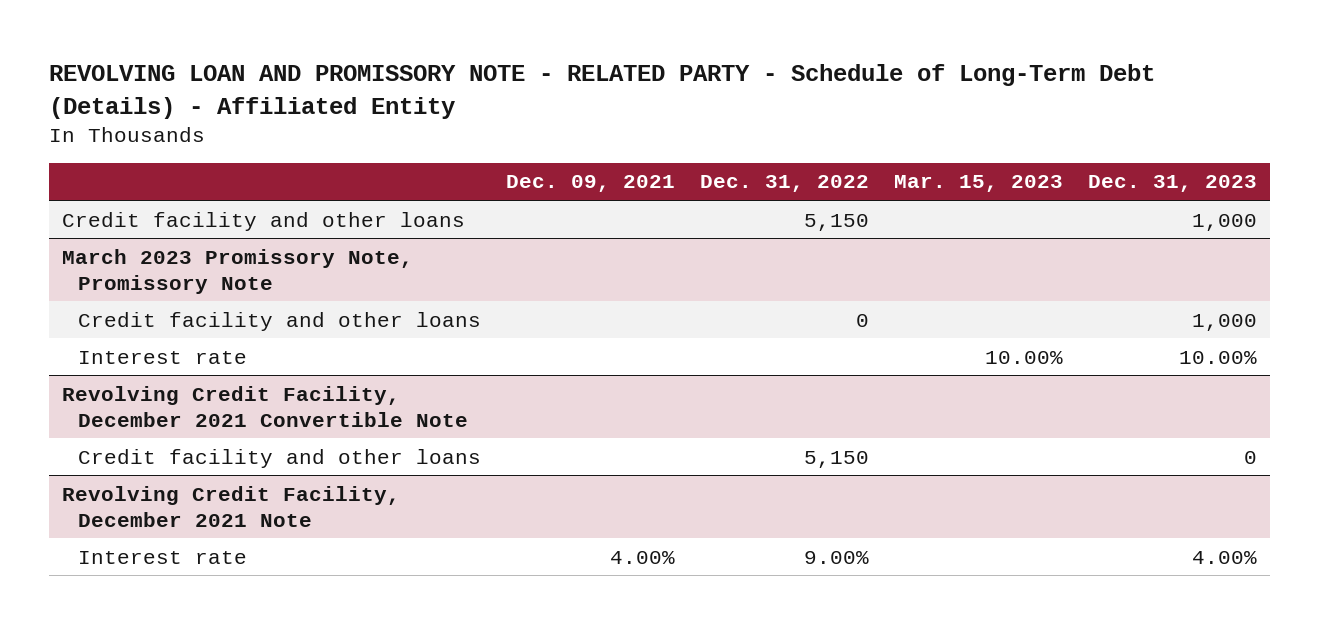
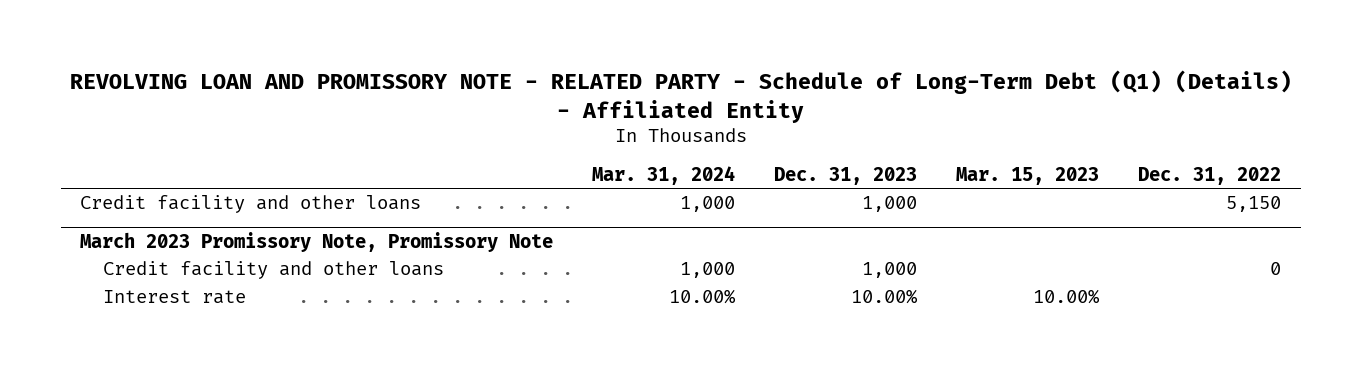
[49,64,1156,119] REVOLVING LOAN AND PROMISSORY NOTE - RELATED PARTY - Schedule of Long-Term Debt (Details) - Affiliated Entity -> [69,70,1292,123] REVOLVING LOAN AND PROMISSORY NOTE - RELATED PARTY - Schedule of Long-Term Debt (Q1) (Details) - Affiliated Entity
[505,175,675,193] Dec. 09, 2021 -> none
none -> [592,165,736,185] Mar. 31, 2024
[61,385,468,427] Revolving Credit Facility, December 2021 Convertible Note -> none
[77,448,481,468] Credit facility and other loans -> none
[61,485,400,527] Revolving Credit Facility, December 2021 Note -> none
[77,550,247,564] Interest rate -> none

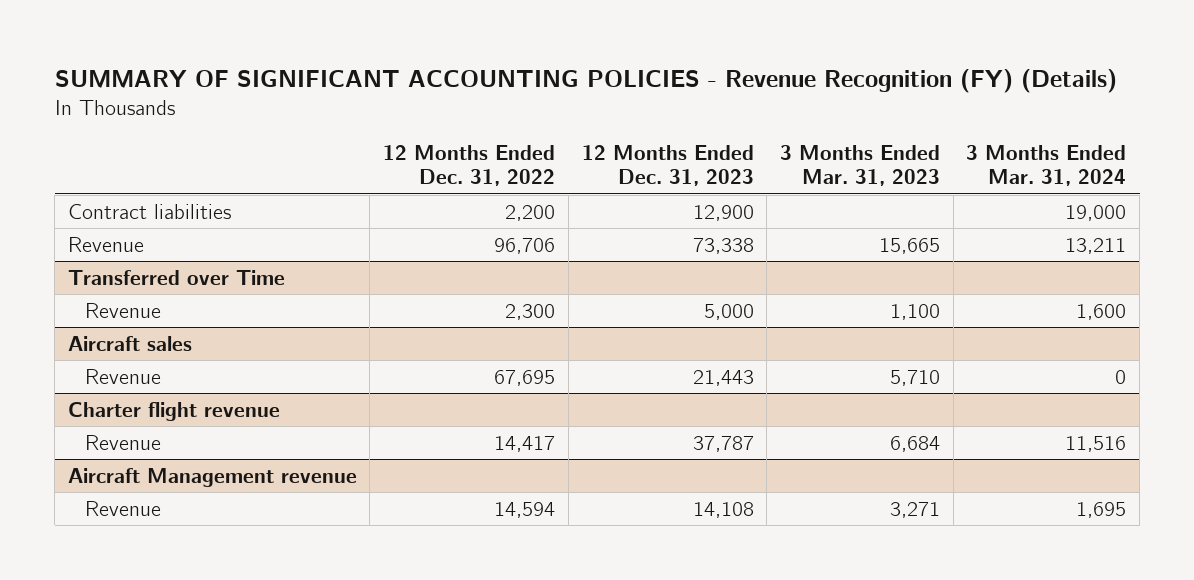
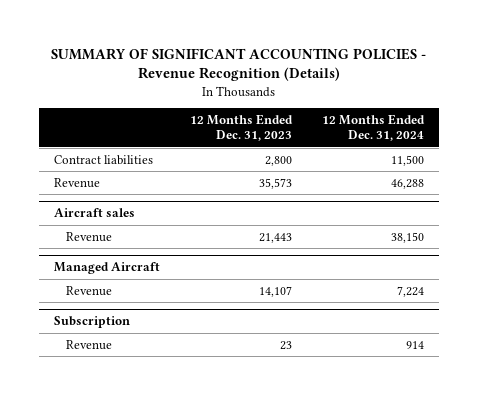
[54,68,1117,93] SUMMARY OF SIGNIFICANT ACCOUNTING POLICIES - Revenue Recognition (FY) (Details) -> [50,47,426,82] SUMMARY OF SIGNIFICANT ACCOUNTING POLICIES - Revenue Recognition (Details)
[383,144,556,187] 12 Months Ended Dec. 31, 2022 -> none
[779,144,940,187] 3 Months Ended Mar. 31, 2023 -> none
[966,144,1127,187] 3 Months Ended Mar. 31, 2024 -> none
none -> [322,114,426,142] 12 Months Ended Dec. 31, 2024
[67,269,285,285] Transferred over Time -> none
[84,302,161,318] Revenue -> none
[692,204,754,221] 12,900 -> [264,155,292,166] 2,800
[692,237,754,254] 73,338 -> [258,177,292,189] 35,573
[67,401,280,421] Charter flight revenue -> [53,262,160,275] Managed Aircraft
[692,435,754,452] 37,787 -> [258,285,292,297] 14,107
[67,467,357,487] Aircraft Management revenue -> [53,316,130,329] Subscription
[692,501,754,518] 14,108 -> [279,340,292,350] 23

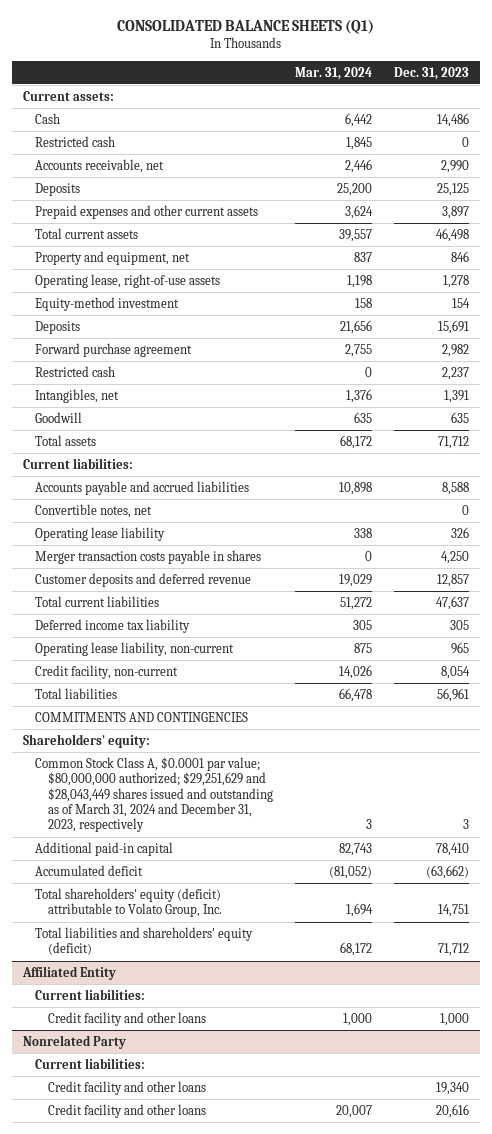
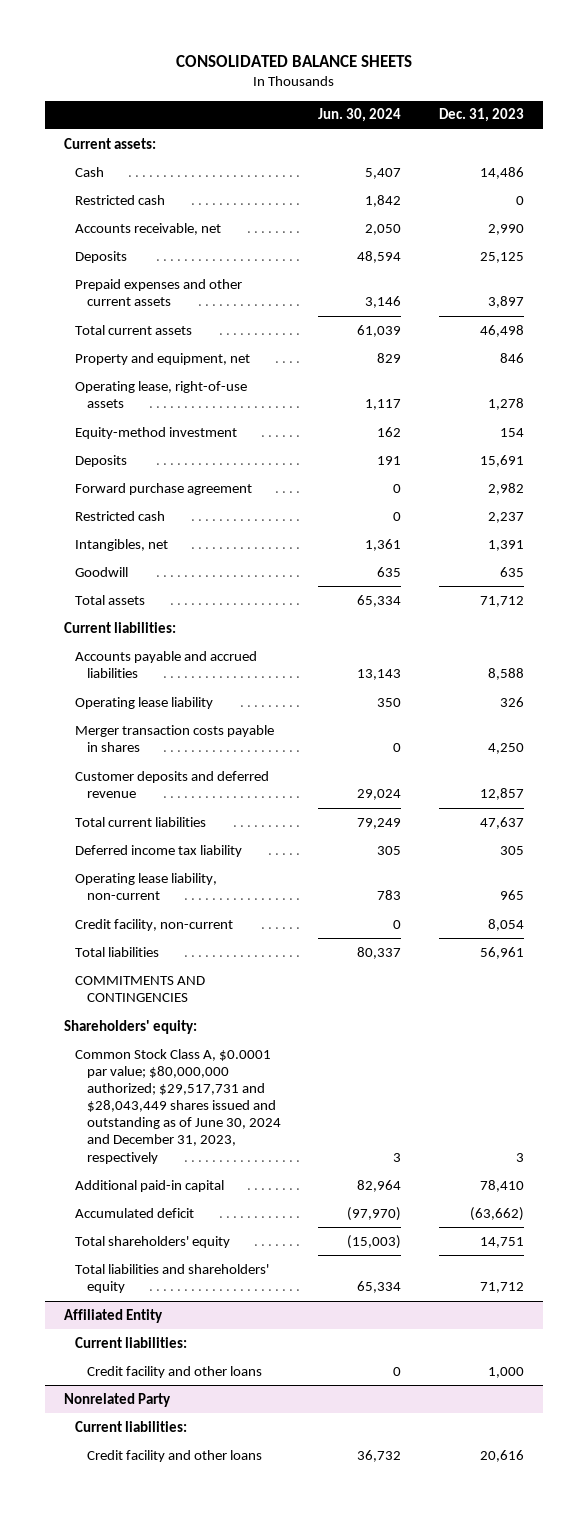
[116,20,374,35] CONSOLIDATED BALANCE SHEETS (Q1) -> [175,54,412,67] CONSOLIDATED BALANCE SHEETS
[294,66,372,80] Mar. 31, 2024 -> none
none -> [318,108,402,123] Jun. 30, 2024
[35,503,153,518] Convertible notes, net -> none
[35,756,273,833] Common Stock Class A, $0.0001 par value; $80,000,000 authorized; $29,251,629 and $28,043,449 shares issued and outstanding as of March 31, 2024 and December 31, 2023, respectively -> [75,1048,281,1164] Common Stock Class A, $0.0001 par value; $80,000,000 authorized; $29,517,731 and $28,043,449 shares issued and outstanding as of June 30, 2024 and December 31, 2023, respectively
[35,887,222,918] Total shareholders' equity (deficit) attributable to Volato Group, Inc. -> [75,1235,231,1248] Total shareholders' equity
[35,926,254,956] Total liabilities and shareholders' equity (deficit) -> [75,1263,270,1293] Total liabilities and shareholders' equity
[47,1080,206,1095] Credit facility and other loans -> none

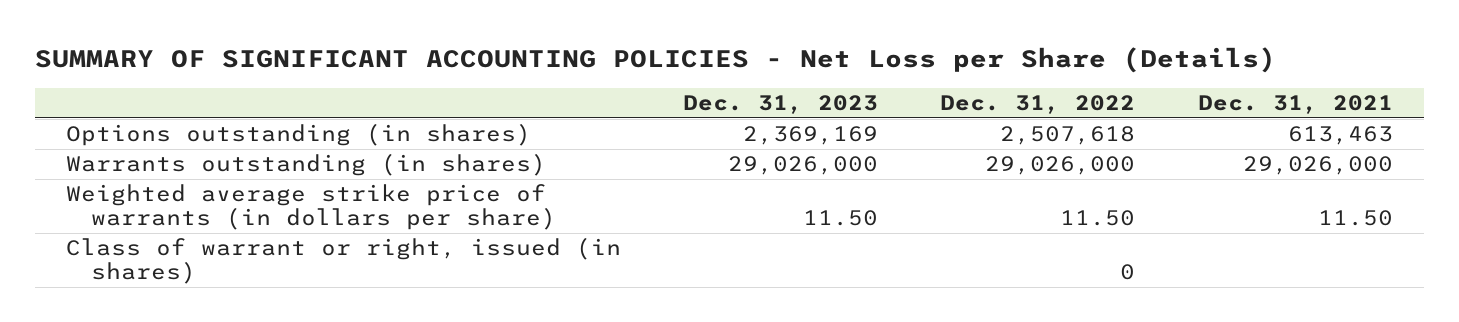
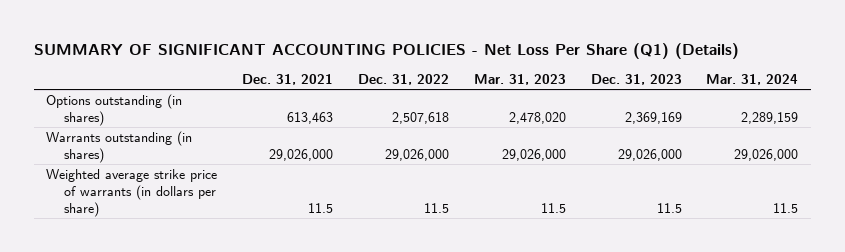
[35,47,1277,74] SUMMARY OF SIGNIFICANT ACCOUNTING POLICIES - Net Loss per Share (Details) -> [33,42,739,59] SUMMARY OF SIGNIFICANT ACCOUNTING POLICIES - Net Loss Per Share (Q1) (Details)
none -> [473,73,566,85] Mar. 31, 2023
none -> [706,73,799,85] Mar. 31, 2024
[66,237,622,285] Class of warrant or right, issued (in shares) -> none
[803,210,879,227] 11.50 -> [656,202,682,213] 11.5
[1060,210,1136,227] 11.50 -> [423,202,449,213] 11.5
[1317,210,1393,227] 11.50 -> [308,202,334,213] 11.5

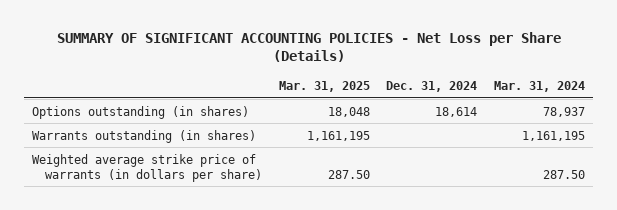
[33,42,739,59] SUMMARY OF SIGNIFICANT ACCOUNTING POLICIES - Net Loss Per Share (Q1) (Details) -> [56,31,561,63] SUMMARY OF SIGNIFICANT ACCOUNTING POLICIES - Net Loss per Share (Details)
[242,73,334,85] Dec. 31, 2021 -> none
[357,73,449,85] Dec. 31, 2022 -> none
[473,73,566,85] Mar. 31, 2023 -> none
[590,73,682,85] Dec. 31, 2023 -> none
none -> [278,81,370,93] Mar. 31, 2025
none -> [386,81,478,93] Dec. 31, 2024
[741,111,799,124] 2,289,159 -> [543,106,586,117] 78,937
[734,148,799,161] 29,026,000 -> [522,130,586,141] 1,161,195
[773,202,799,213] 11.5 -> [543,169,586,179] 287.50

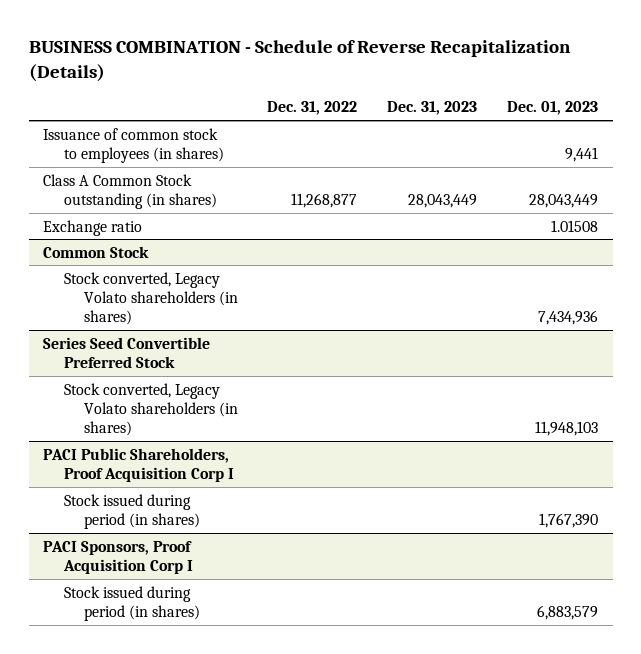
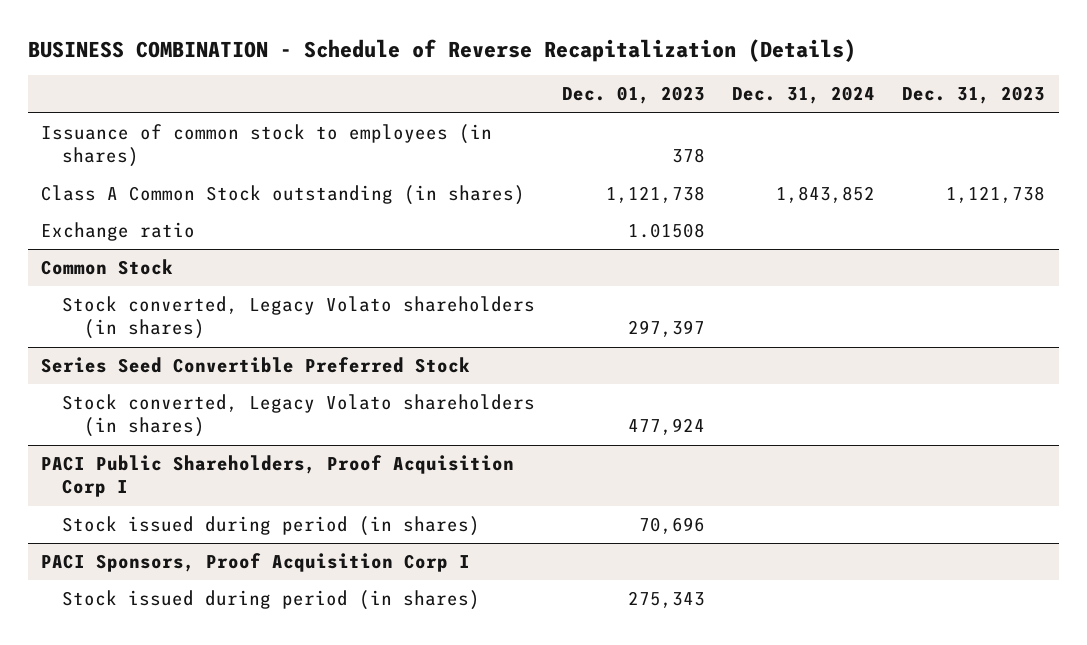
[267,101,358,116] Dec. 31, 2022 -> none
none -> [732,86,876,105] Dec. 31, 2024
[564,146,598,162] 9,441 -> [672,148,706,164] 378
[408,193,478,208] 28,043,449 -> [946,186,1046,204] 1,121,738
[528,193,598,208] 28,043,449 -> [606,186,706,204] 1,121,738
[537,310,598,326] 7,434,936 -> [628,320,706,338] 297,397
[534,421,598,437] 11,948,103 -> [628,418,706,436] 477,924
[538,512,598,528] 1,767,390 -> [639,517,706,535] 70,696
[536,604,598,620] 6,883,579 -> [628,591,706,609] 275,343

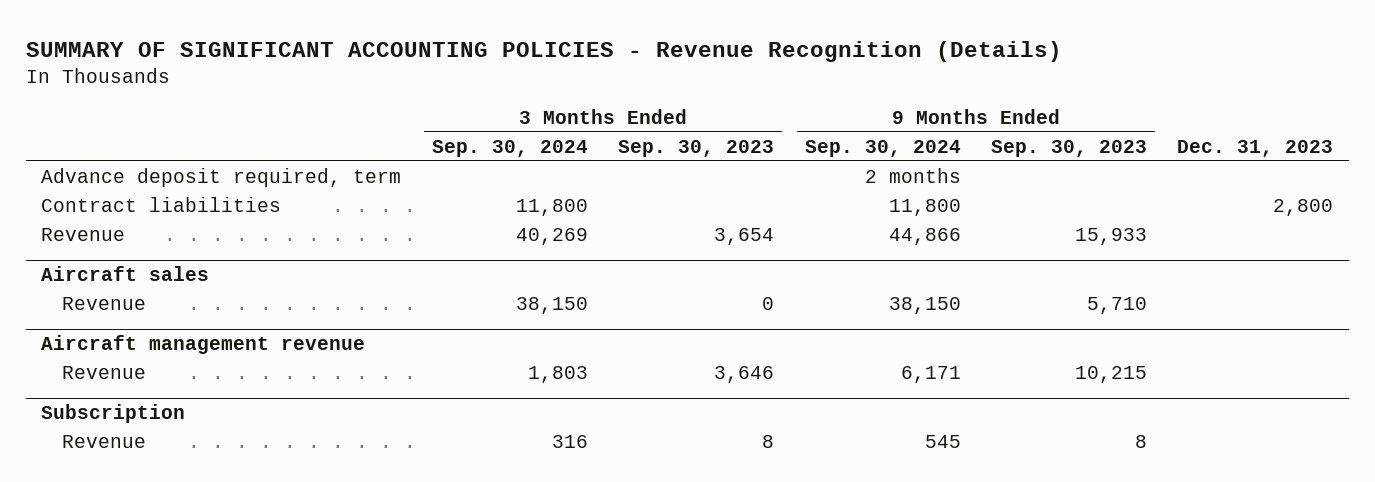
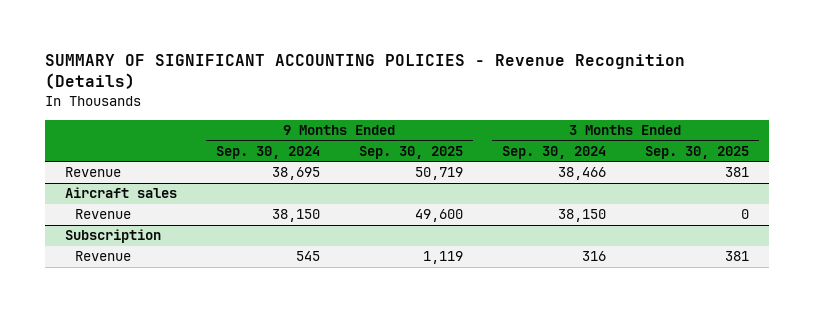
[618,139,775,157] Sep. 30, 2023 -> none
[991,139,1148,157] Sep. 30, 2023 -> none
[1177,139,1334,157] Dec. 31, 2023 -> none
none -> [358,145,463,159] Sep. 30, 2025
none -> [645,145,750,159] Sep. 30, 2025
[41,167,402,187] Advance deposit required, term -> none
[41,196,282,212] Contract liabilities -> none
[515,227,588,245] 40,269 -> [557,167,606,181] 38,466
[888,227,961,245] 44,866 -> [271,167,320,181] 38,695
[41,335,366,355] Aircraft management revenue -> none
[61,365,146,379] Revenue -> none

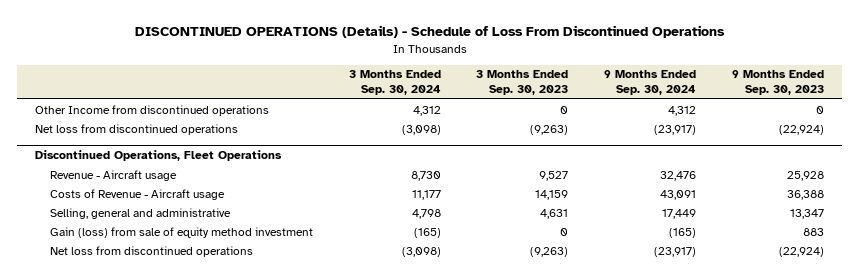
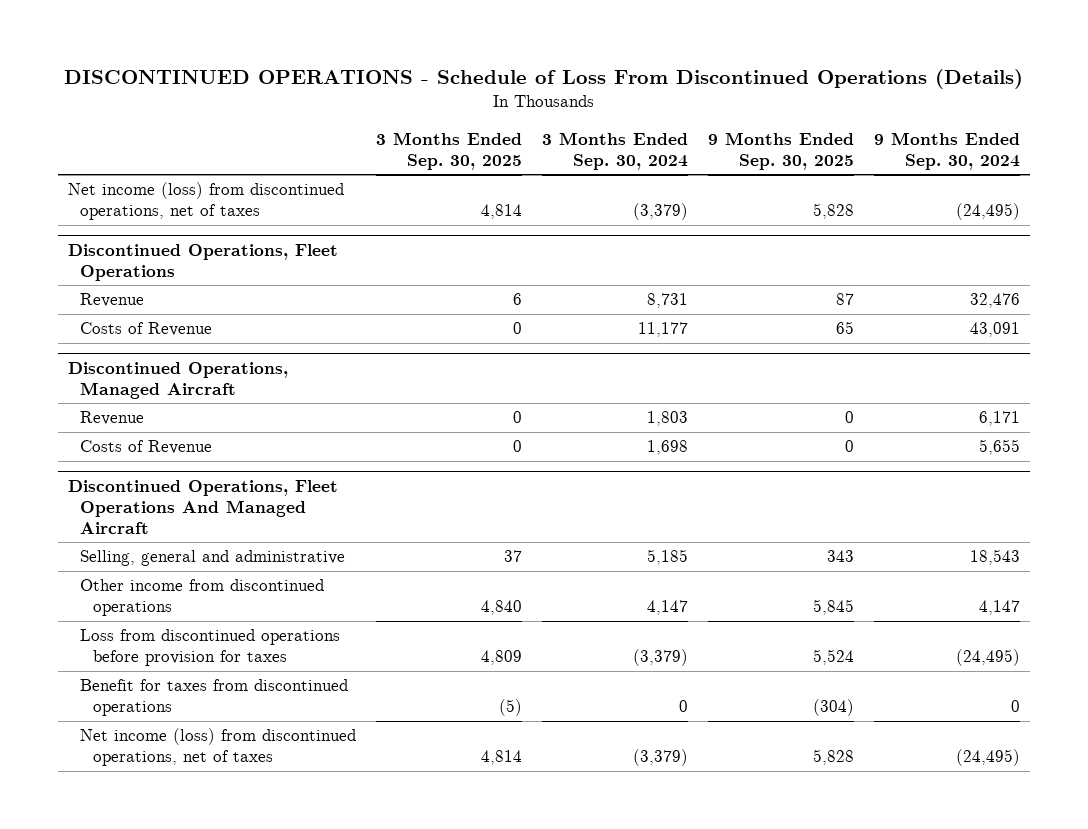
[134,25,725,39] DISCONTINUED OPERATIONS (Details) - Schedule of Loss From Discontinued Operations -> [64,69,1024,90] DISCONTINUED OPERATIONS - Schedule of Loss From Discontinued Operations (Details)
[476,70,569,96] 3 Months Ended Sep. 30, 2023 -> none
[731,70,824,96] 9 Months Ended Sep. 30, 2023 -> none
none -> [376,131,523,170] 3 Months Ended Sep. 30, 2025
none -> [708,131,855,170] 9 Months Ended Sep. 30, 2025
[35,104,270,116] Other Income from discontinued operations -> none
[35,123,239,135] Net loss from discontinued operations -> [67,182,344,221] Net income (loss) from discontinued operations, net of taxes
[401,124,441,135] (3,098) -> [633,203,689,221] (3,379)
[654,124,697,135] (23,917) -> [956,203,1021,221] (24,495)
[49,226,313,238] Gain (loss) from sale of equity method investment -> none
[49,169,177,181] Revenue - Aircraft usage -> [80,293,145,308] Revenue
[410,170,441,181] 8,730 -> [647,293,689,309] 8,731
[49,188,225,200] Costs of Revenue - Aircraft usage -> [80,322,213,337] Costs of Revenue
none -> [67,361,288,399] Discontinued Operations, Managed Aircraft
none -> [80,411,145,426] Revenue
none -> [80,440,213,455] Costs of Revenue
none -> [67,479,338,534] Discontinued Operations, Fleet Operations And Managed Aircraft
[411,208,441,219] 4,798 -> [647,549,689,566] 5,185
[662,208,697,219] 17,449 -> [970,549,1021,566] 18,543
none -> [80,579,325,617] Other income from discontinued operations
none -> [80,629,341,667] Loss from discontinued operations before provision for taxes
none -> [80,679,349,717] Benefit for taxes from discontinued operations
[49,245,253,257] Net loss from discontinued operations -> [80,728,357,767] Net income (loss) from discontinued operations, net of taxes
[401,246,441,257] (3,098) -> [633,749,689,767] (3,379)
[654,246,697,257] (23,917) -> [956,749,1021,767] (24,495)

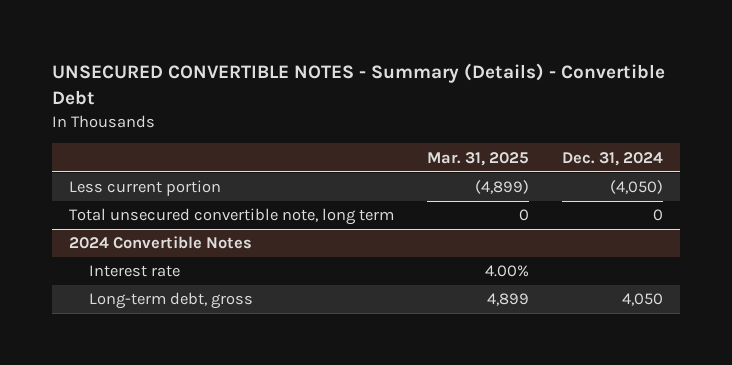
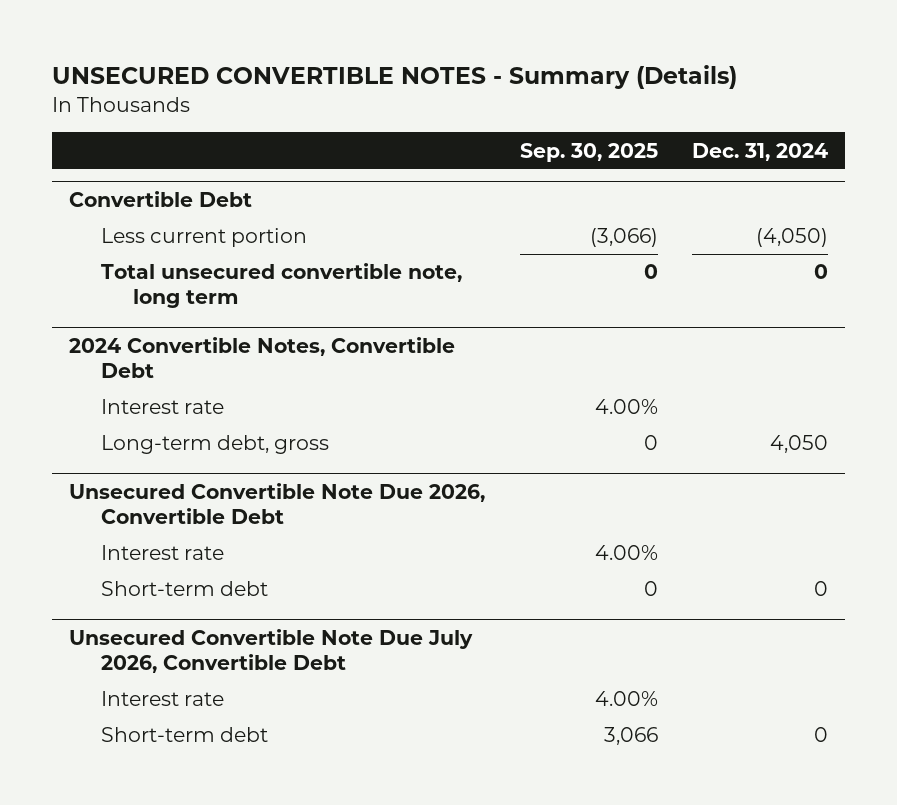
[52,63,666,105] UNSECURED CONVERTIBLE NOTES - Summary (Details) - Convertible Debt -> [52,65,738,90] UNSECURED CONVERTIBLE NOTES - Summary (Details)
[427,151,530,166] Mar. 31, 2025 -> none
none -> [519,142,658,162] Sep. 30, 2025
none -> [69,190,253,207] Convertible Debt
[68,236,252,250] 2024 Convertible Notes -> [69,336,456,378] 2024 Convertible Notes, Convertible Debt
none -> [69,482,486,524] Unsecured Convertible Note Due 2026, Convertible Debt
none -> [101,545,225,561] Interest rate
none -> [101,581,269,597] Short-term debt
none -> [69,628,474,673] Unsecured Convertible Note Due July 2026, Convertible Debt
none -> [101,691,225,707] Interest rate
none -> [101,727,269,743] Short-term debt

